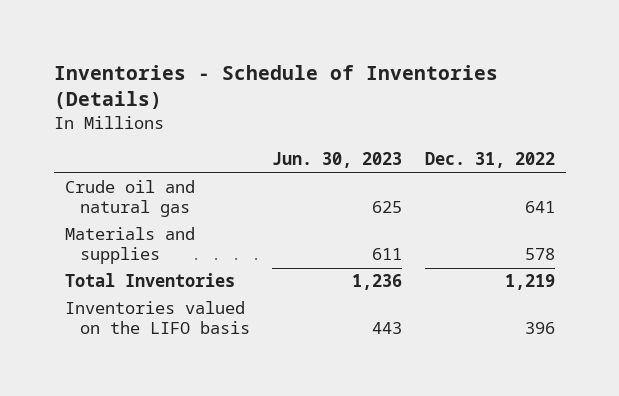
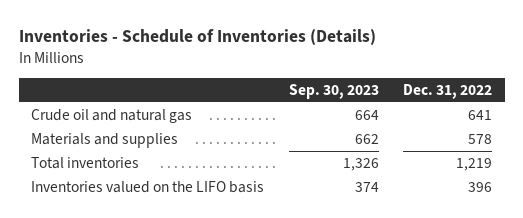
[272,152,403,169] Jun. 30, 2023 -> none
none -> [288,84,379,100] Sep. 30, 2023
[64,273,235,288] Total Inventories -> [30,156,139,169] Total inventories

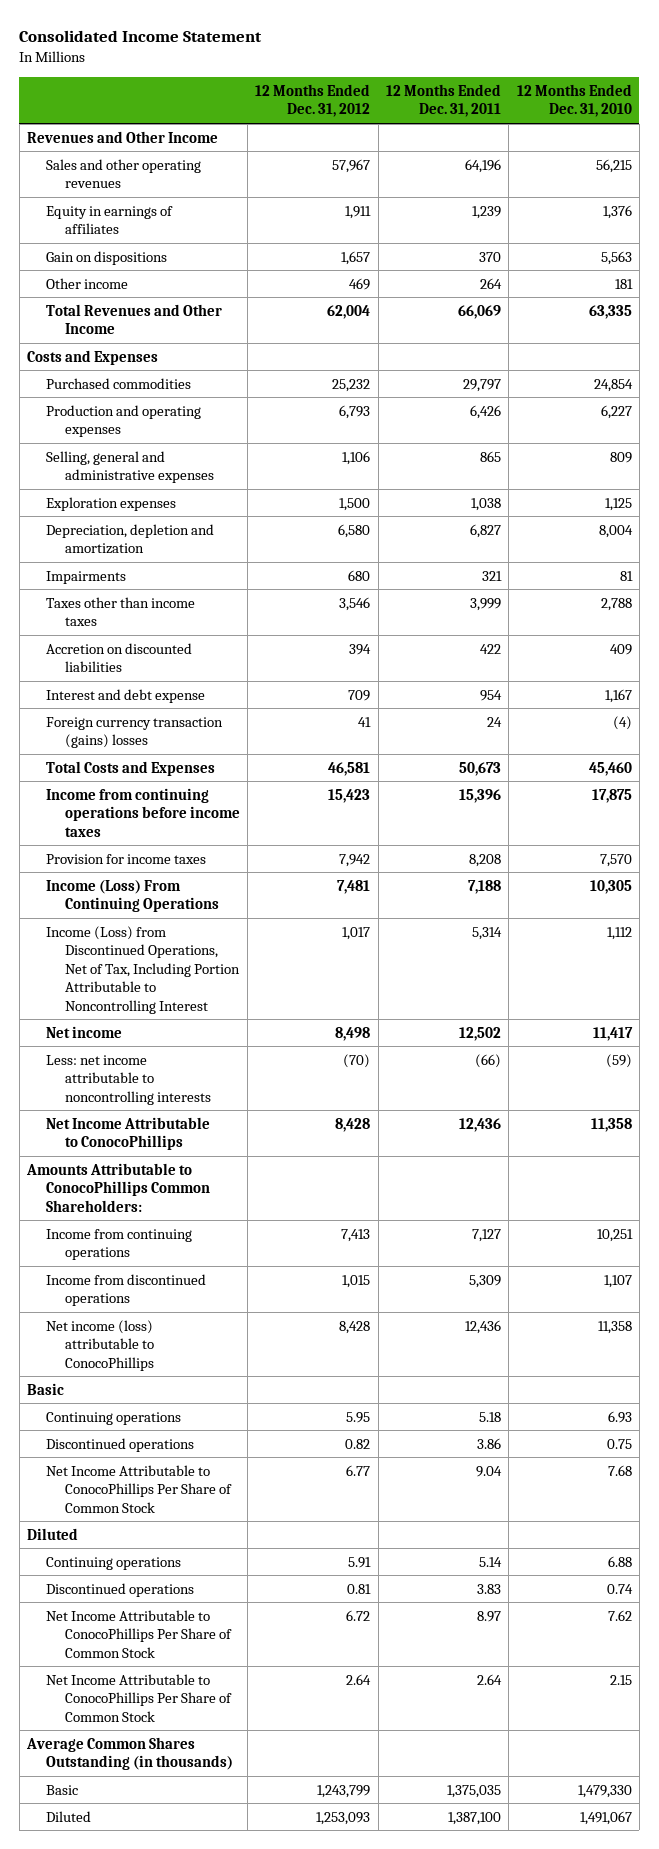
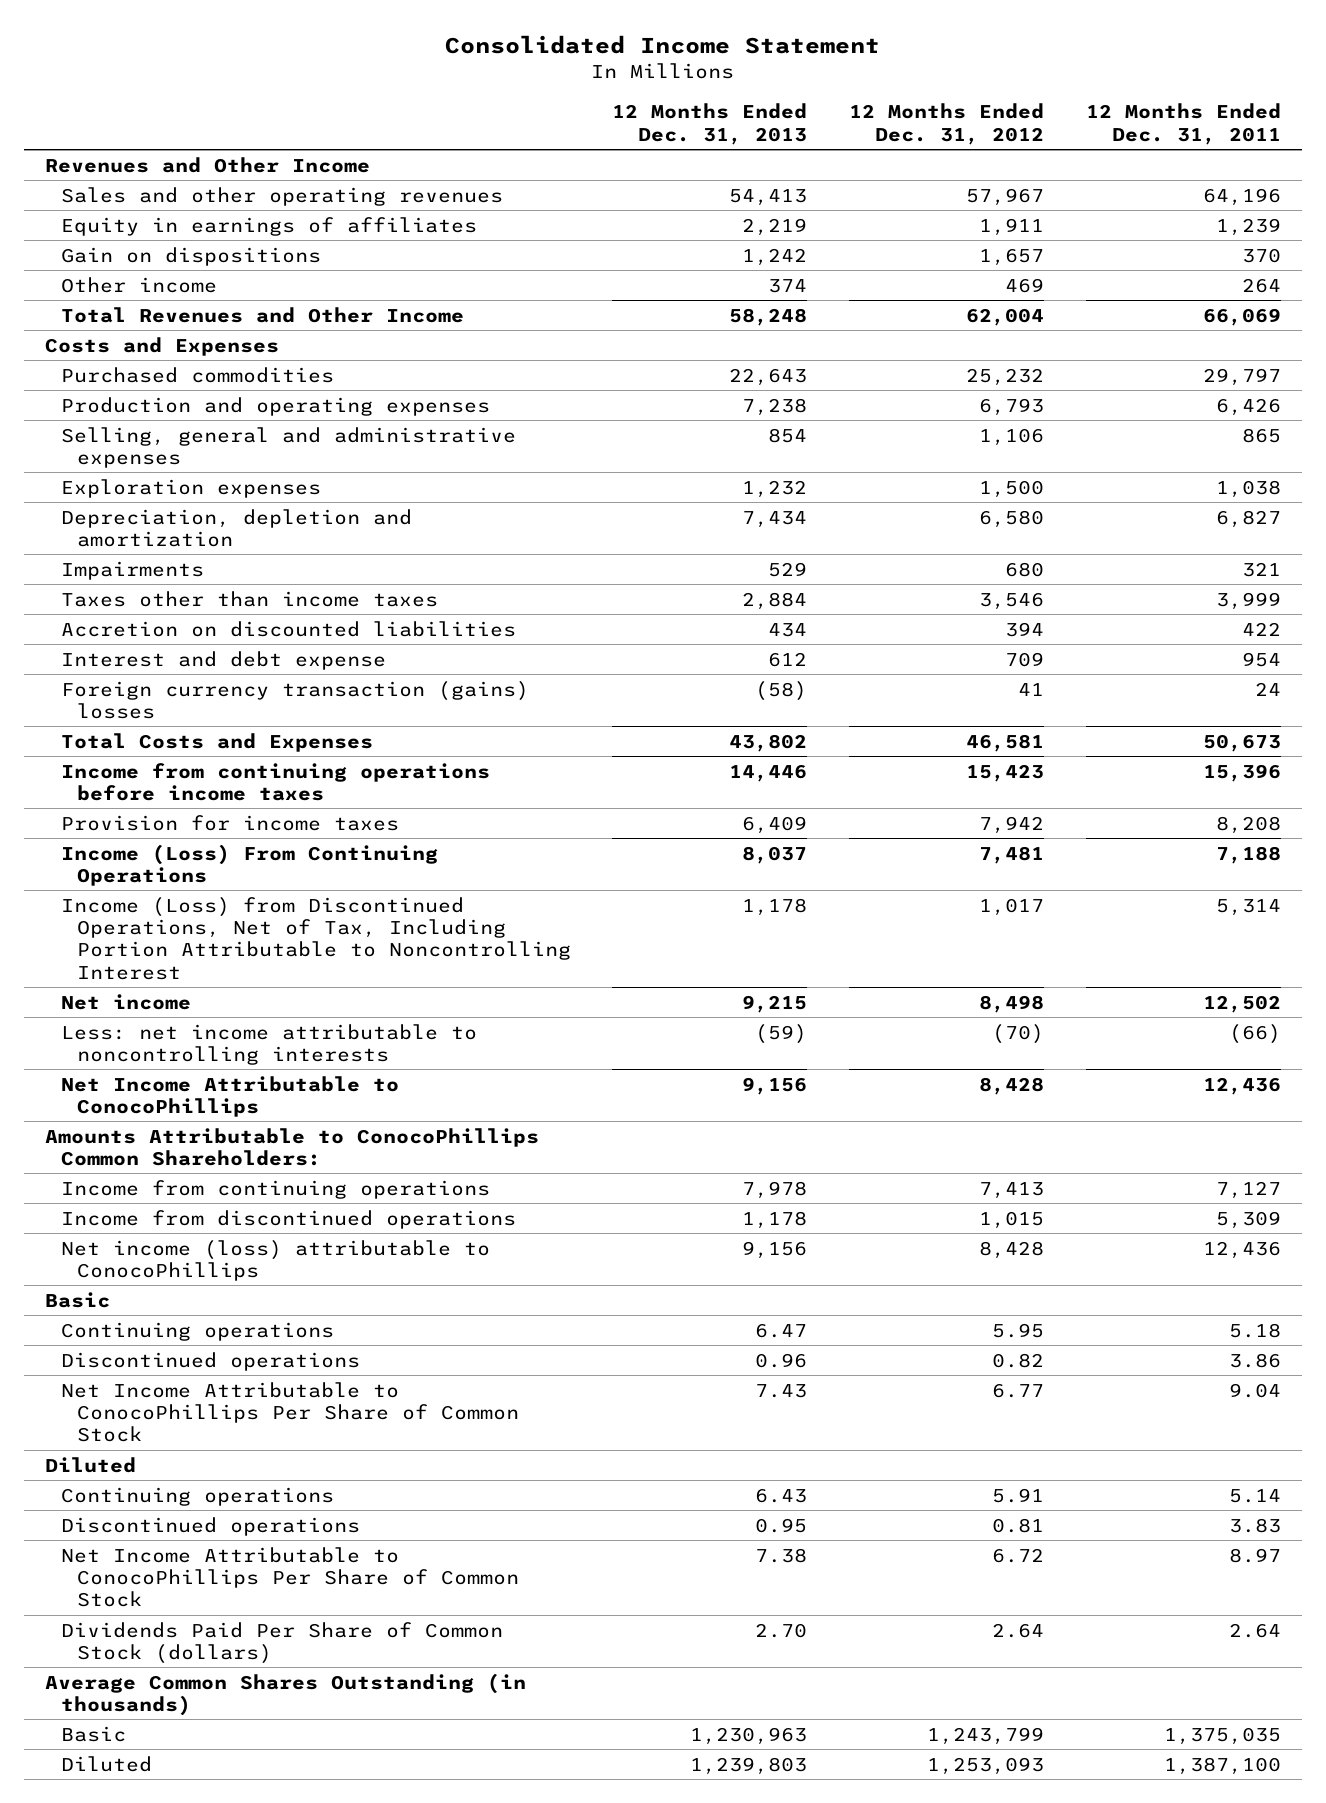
[516,83,632,118] 12 Months Ended Dec. 31, 2010 -> none
none -> [612,103,808,145] 12 Months Ended Dec. 31, 2013
[45,1673,232,1722] Net Income Attributable to ConocoPhillips Per Share of Common Stock -> [60,1621,503,1664] Dividends Paid Per Share of Common Stock (dollars)

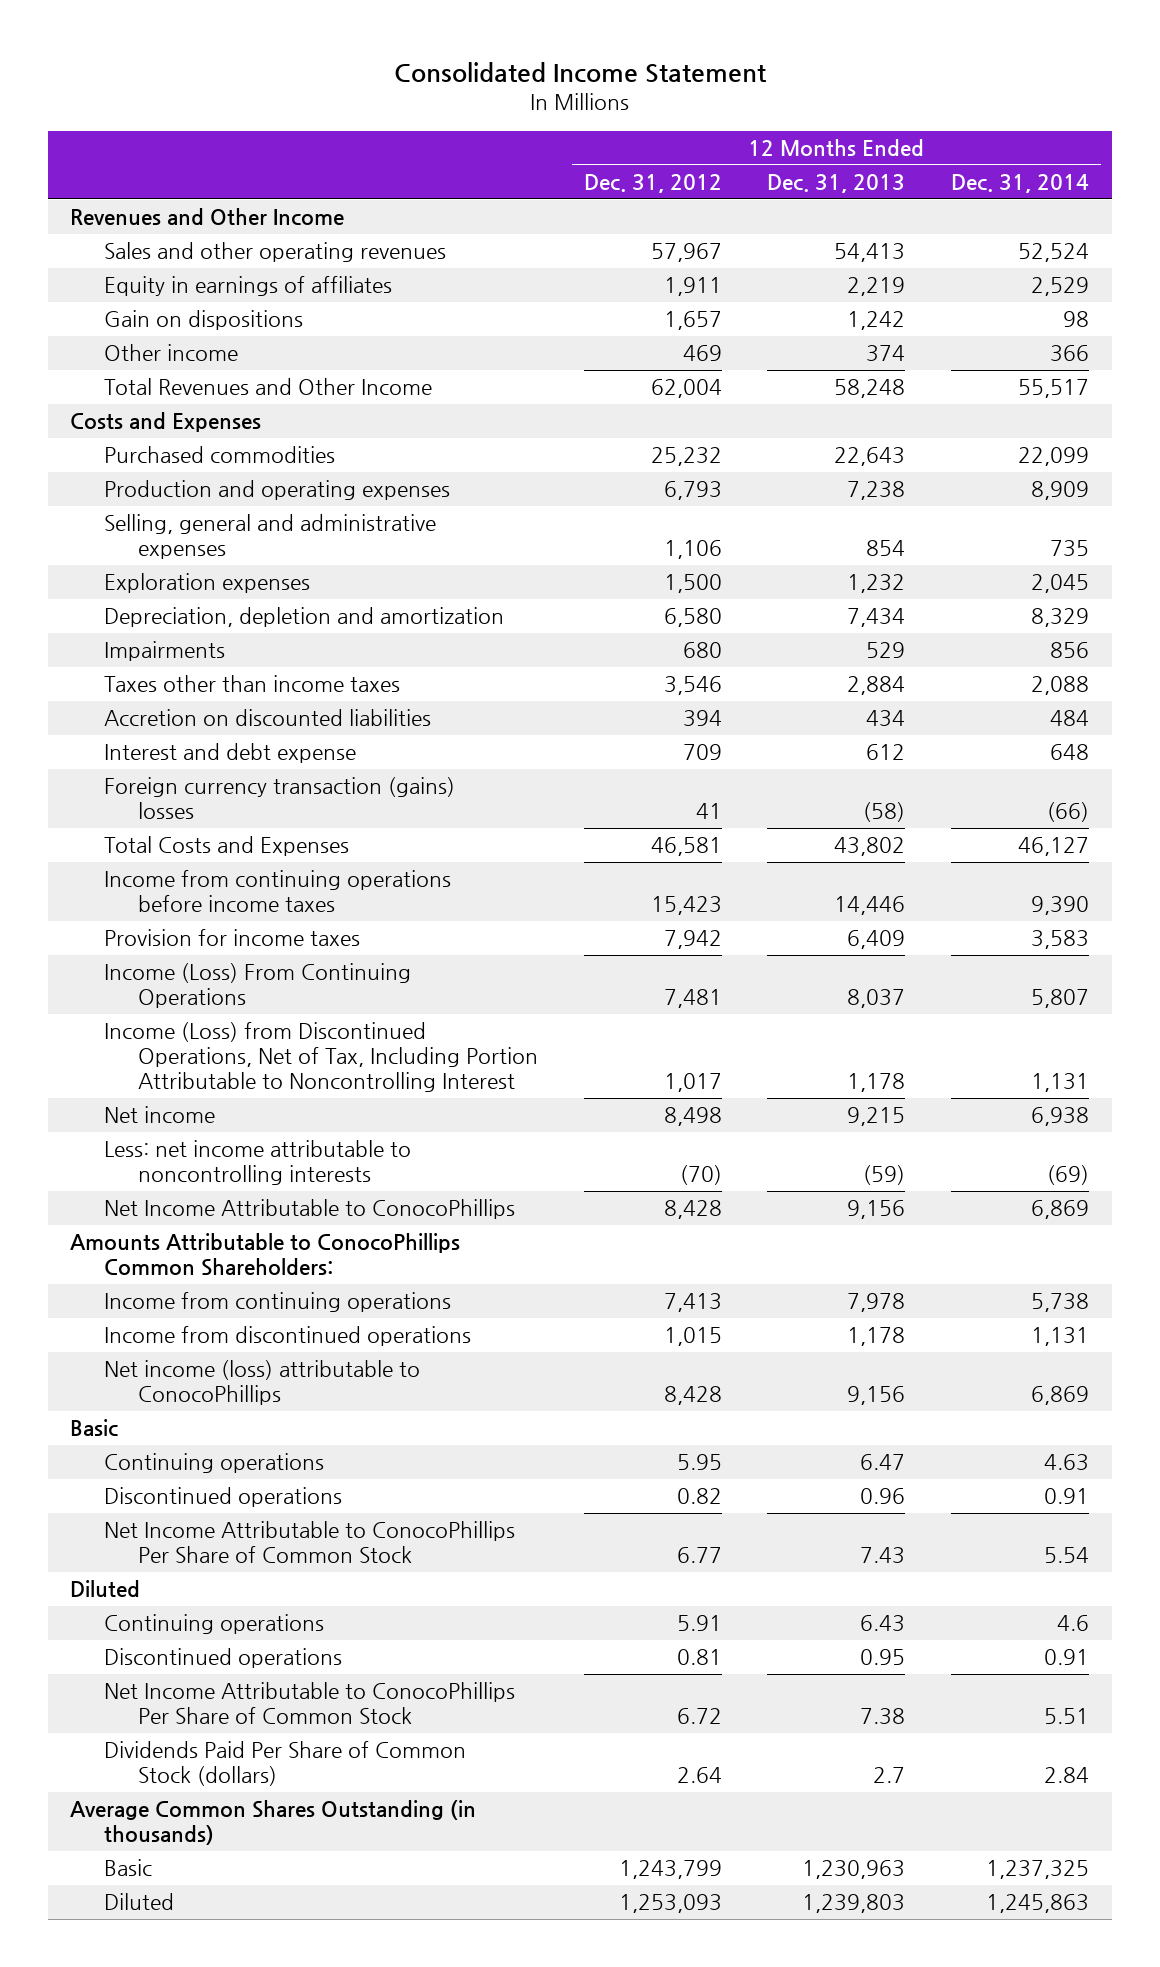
[1085,103,1281,145] 12 Months Ended Dec. 31, 2011 -> none
none -> [951,174,1090,194] Dec. 31, 2014
[755,1622,808,1638] 2.70 -> [873,1767,906,1784] 2.7

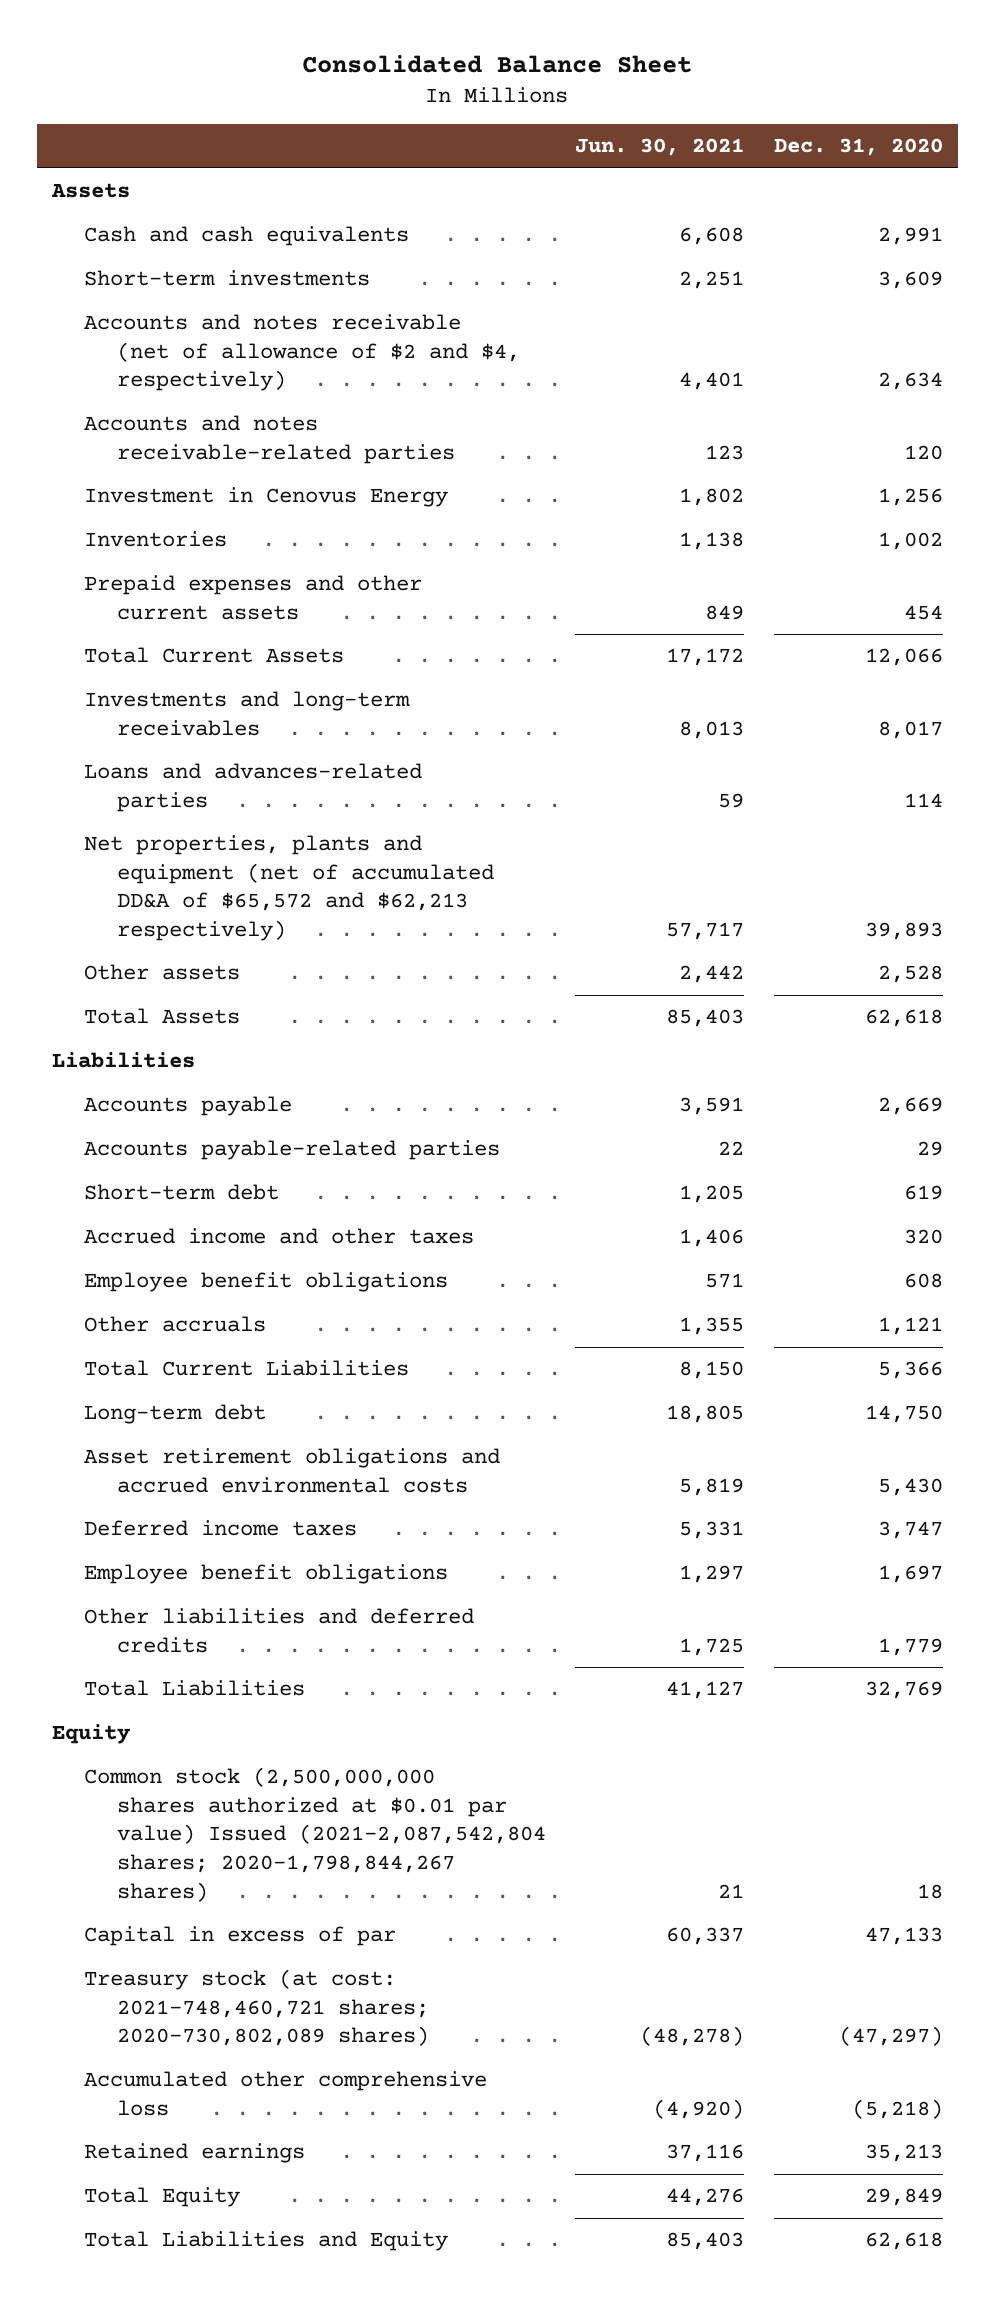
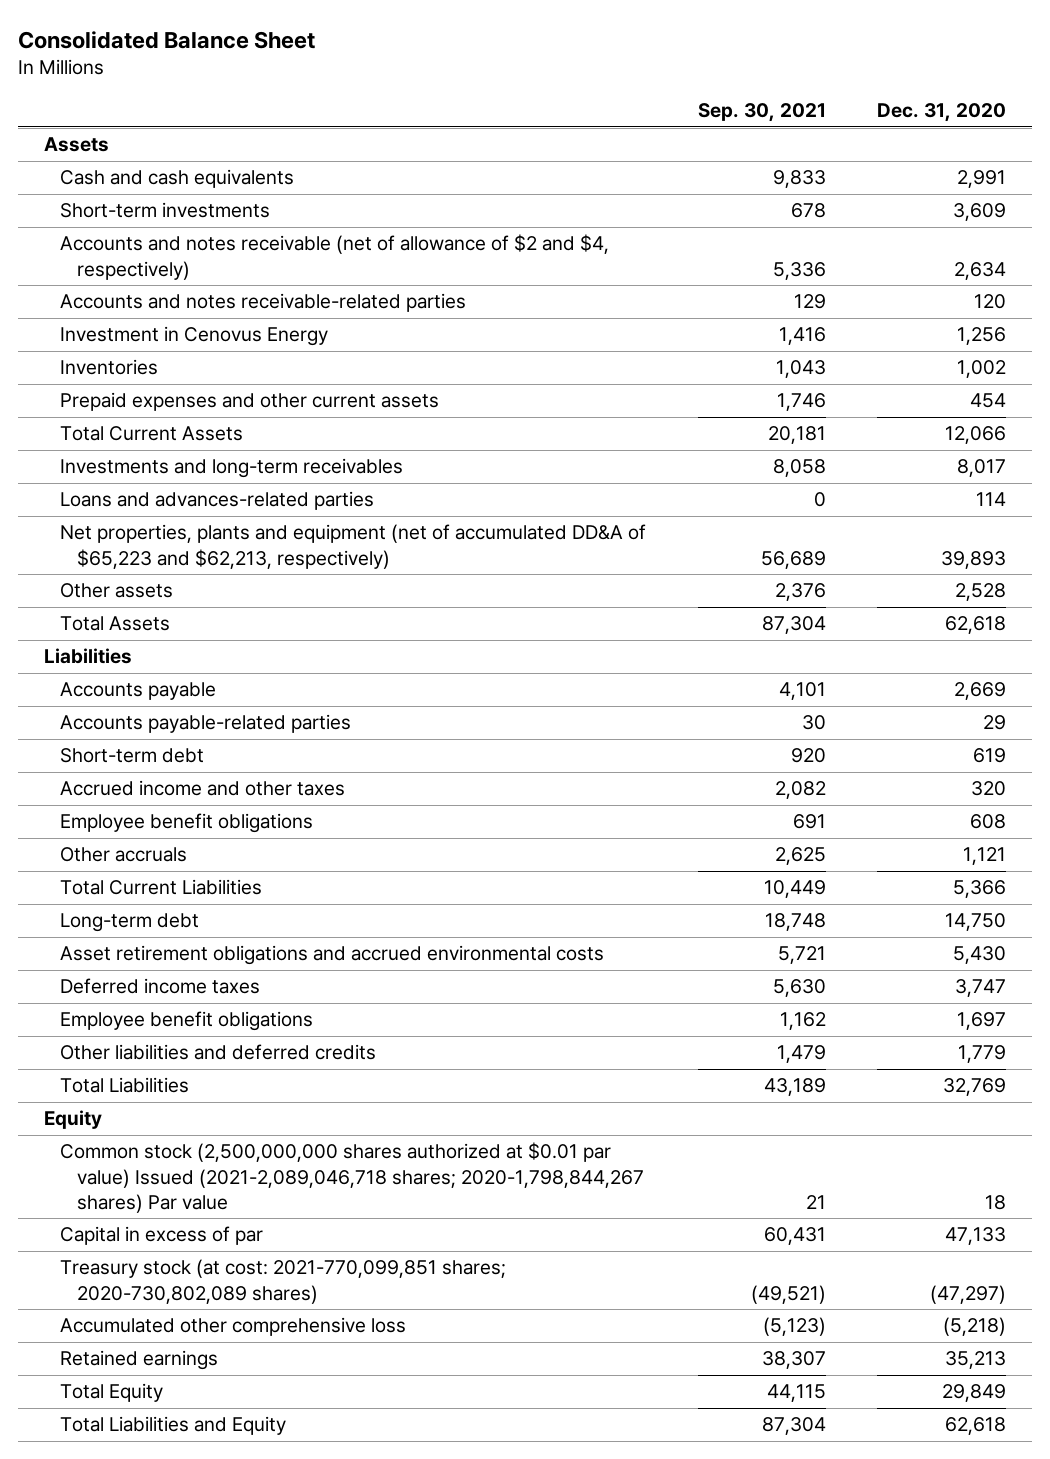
[575,138,745,157] Jun. 30, 2021 -> none
none -> [697,102,826,122] Sep. 30, 2021
[84,835,494,942] Net properties, plants and equipment (net of accumulated DD&A of $65,572 and $62,213 respectively) -> [60,524,647,569] Net properties, plants and equipment (net of accumulated DD&A of $65,223 and $62,213, respectively)
[84,1767,546,1902] Common stock (2,500,000,000 shares authorized at $0.01 par value) Issued (2021-2,087,542,804 shares; 2020-1,798,844,267 shares) -> [60,1142,644,1213] Common stock (2,500,000,000 shares authorized at $0.01 par value) Issued (2021-2,089,046,718 shares; 2020-1,798,844,267 shares) Par value
[84,1969,429,2047] Treasury stock (at cost: 2021-748,460,721 shares; 2020-730,802,089 shares) -> [60,1259,507,1304] Treasury stock (at cost: 2021-770,099,851 shares; 2020-730,802,089 shares)

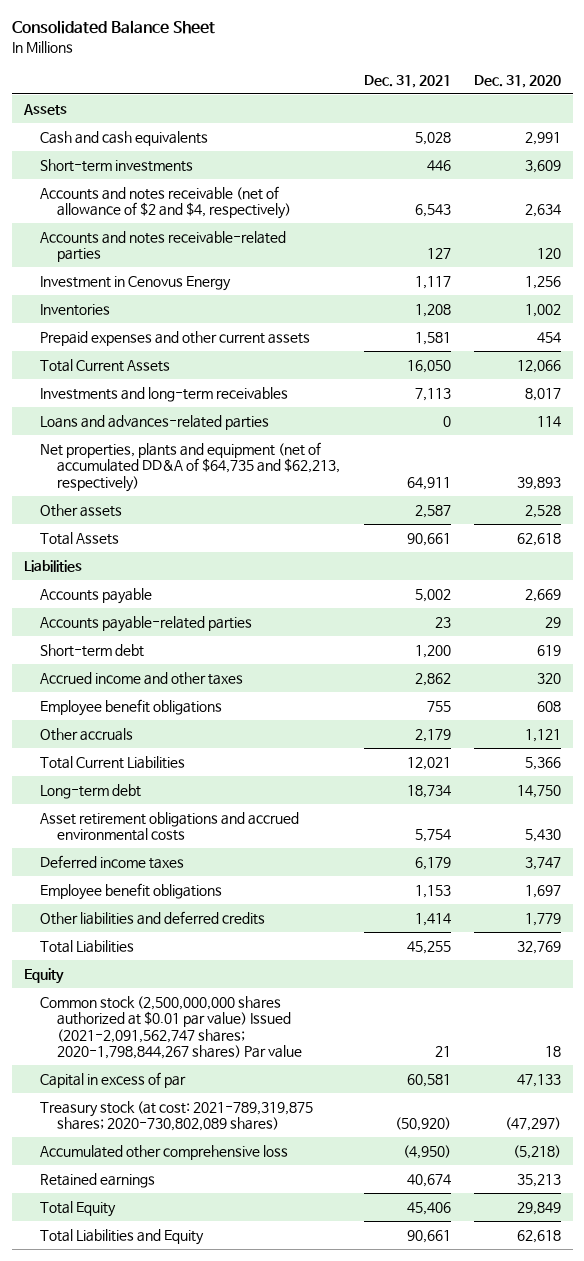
[697,102,826,122] Sep. 30, 2021 -> none
none -> [363,74,451,88] Dec. 31, 2021
[60,524,647,569] Net properties, plants and equipment (net of accumulated DD&A of $65,223 and $62,213, respectively) -> [40,441,341,492] Net properties, plants and equipment (net of accumulated DD&A of $64,735 and $62,213, respectively)
[60,1142,644,1213] Common stock (2,500,000,000 shares authorized at $0.01 par value) Issued (2021-2,089,046,718 shares; 2020-1,798,844,267 shares) Par value -> [40,995,303,1060] Common stock (2,500,000,000 shares authorized at $0.01 par value) Issued (2021-2,091,562,747 shares; 2020-1,798,844,267 shares) Par value
[60,1259,507,1304] Treasury stock (at cost: 2021-770,099,851 shares; 2020-730,802,089 shares) -> [40,1100,314,1132] Treasury stock (at cost: 2021-789,319,875 shares; 2020-730,802,089 shares)

